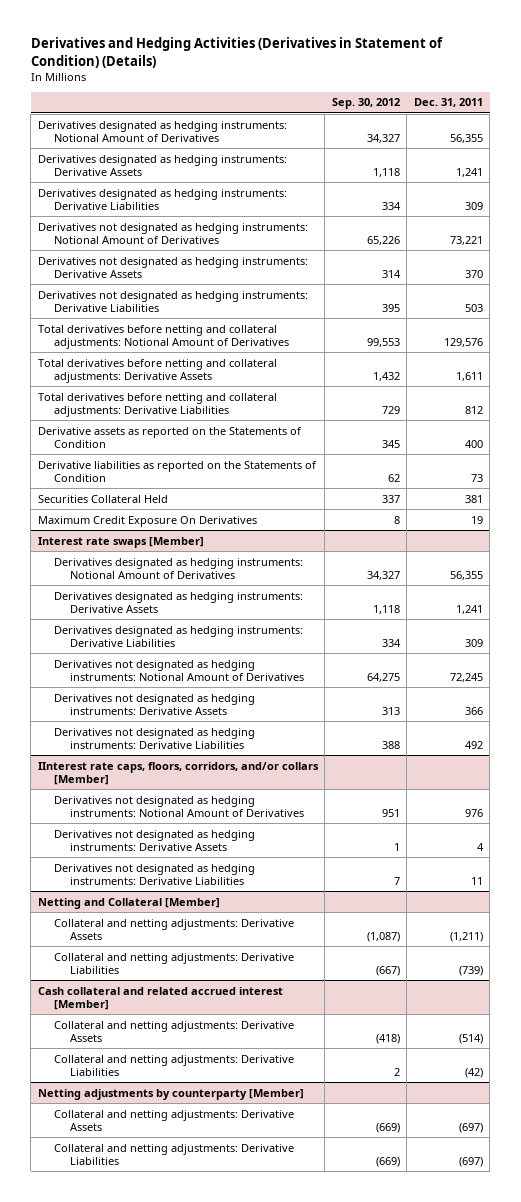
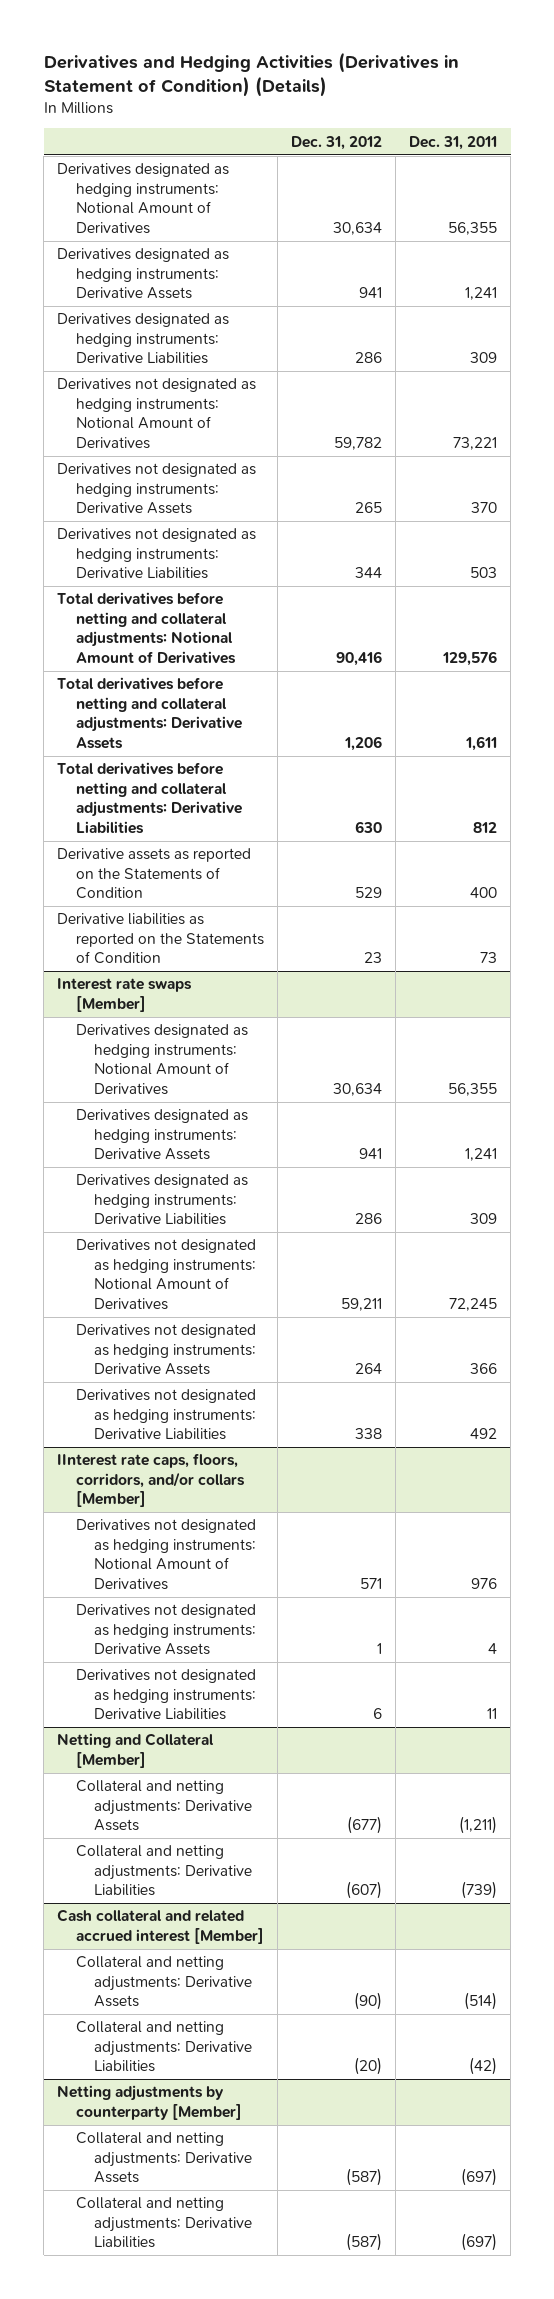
[331,98,400,110] Sep. 30, 2012 -> none
none -> [290,135,382,150] Dec. 31, 2012
[37,494,168,503] Securities Collateral Held -> none
[37,515,257,527] Maximum Credit Exposure On Derivatives -> none

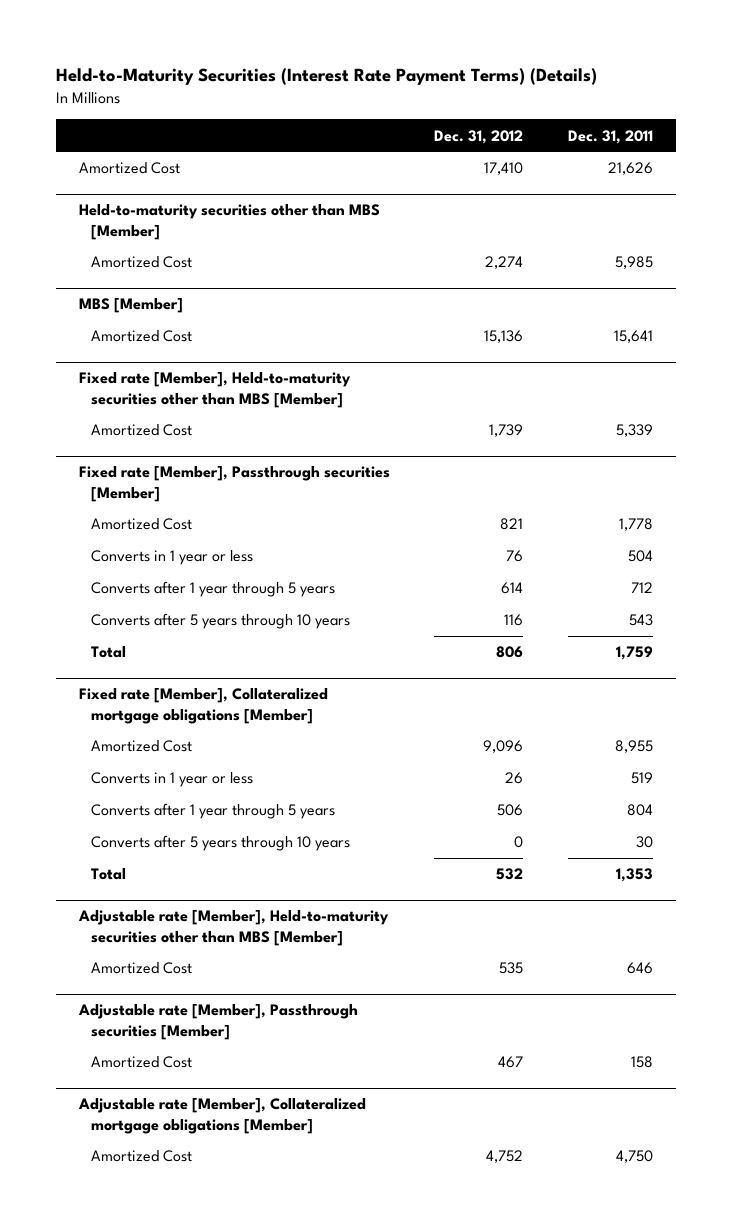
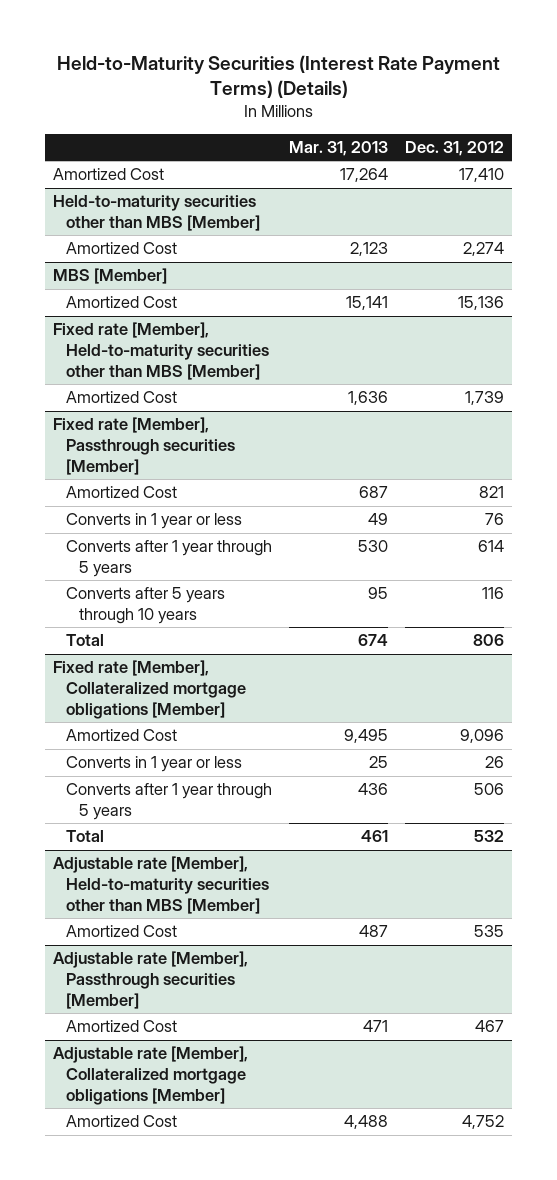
[568,129,654,144] Dec. 31, 2011 -> none
none -> [289,141,389,157] Mar. 31, 2013
[90,835,350,852] Converts after 5 years through 10 years -> none

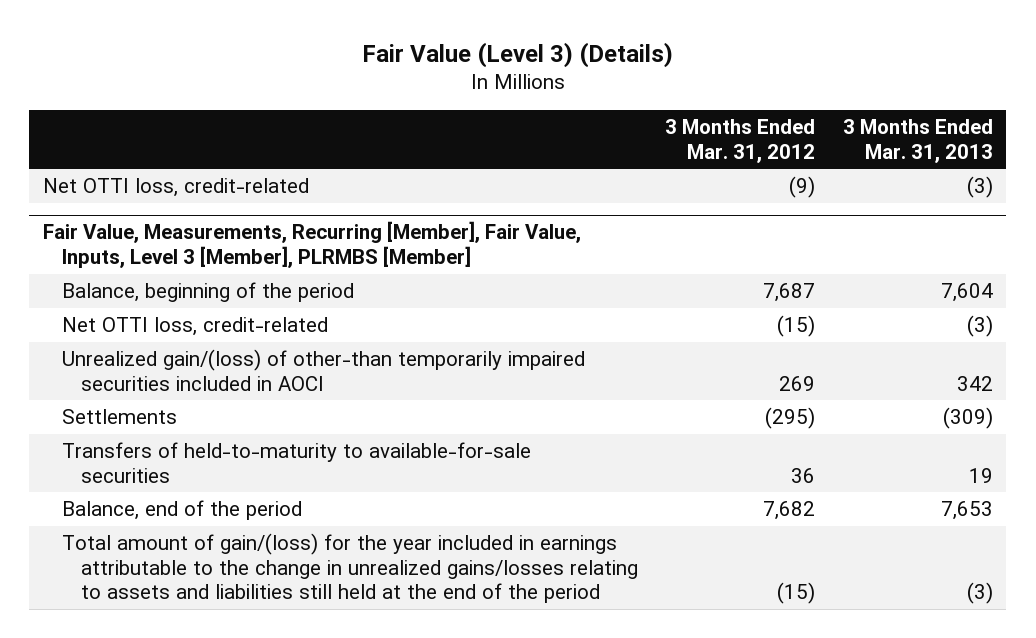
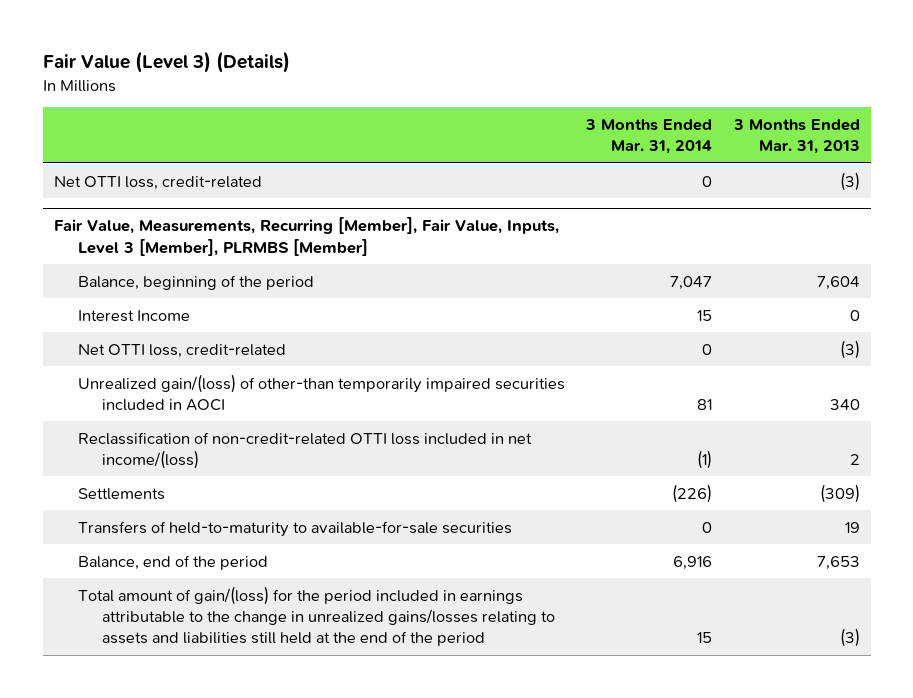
[665,119,816,163] 3 Months Ended Mar. 31, 2012 -> none
none -> [585,119,713,155] 3 Months Ended Mar. 31, 2014
none -> [77,309,190,322] Interest Income
[956,375,993,391] 342 -> [829,398,860,410] 340
none -> [77,431,532,469] Reclassification of non-credit-related OTTI loss included in net income/(loss)
[62,533,638,604] Total amount of gain/(loss) for the year included in earnings attributable to the change in unrealized gains/losses relating to assets and liabilities still held at the end of the period -> [77,585,556,647] Total amount of gain/(loss) for the period included in earnings attributable to the change in unrealized gains/losses relating to assets and liabilities still held at the end of the period

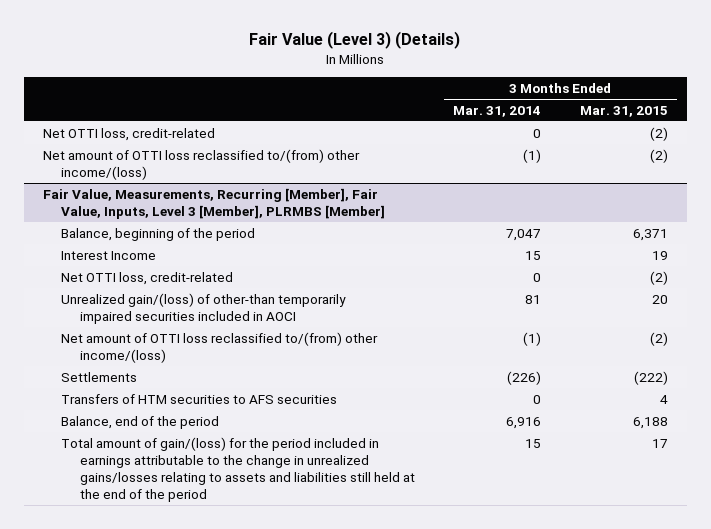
[732,119,860,155] 3 Months Ended Mar. 31, 2013 -> none
none -> [579,105,668,117] Mar. 31, 2015
none -> [43,148,361,180] Net amount of OTTI loss reclassified to/(from) other income/(loss)
[77,431,532,469] Reclassification of non-credit-related OTTI loss included in net income/(loss) -> none
none -> [61,331,379,363] Net amount of OTTI loss reclassified to/(from) other income/(loss)
[77,520,512,537] Transfers of held-to-maturity to available-for-sale securities -> [61,393,338,404] Transfers of HTM securities to AFS securities

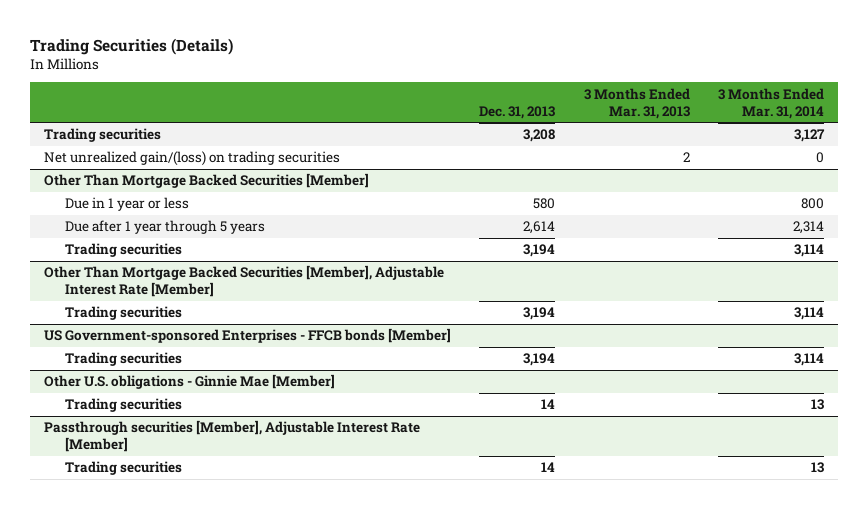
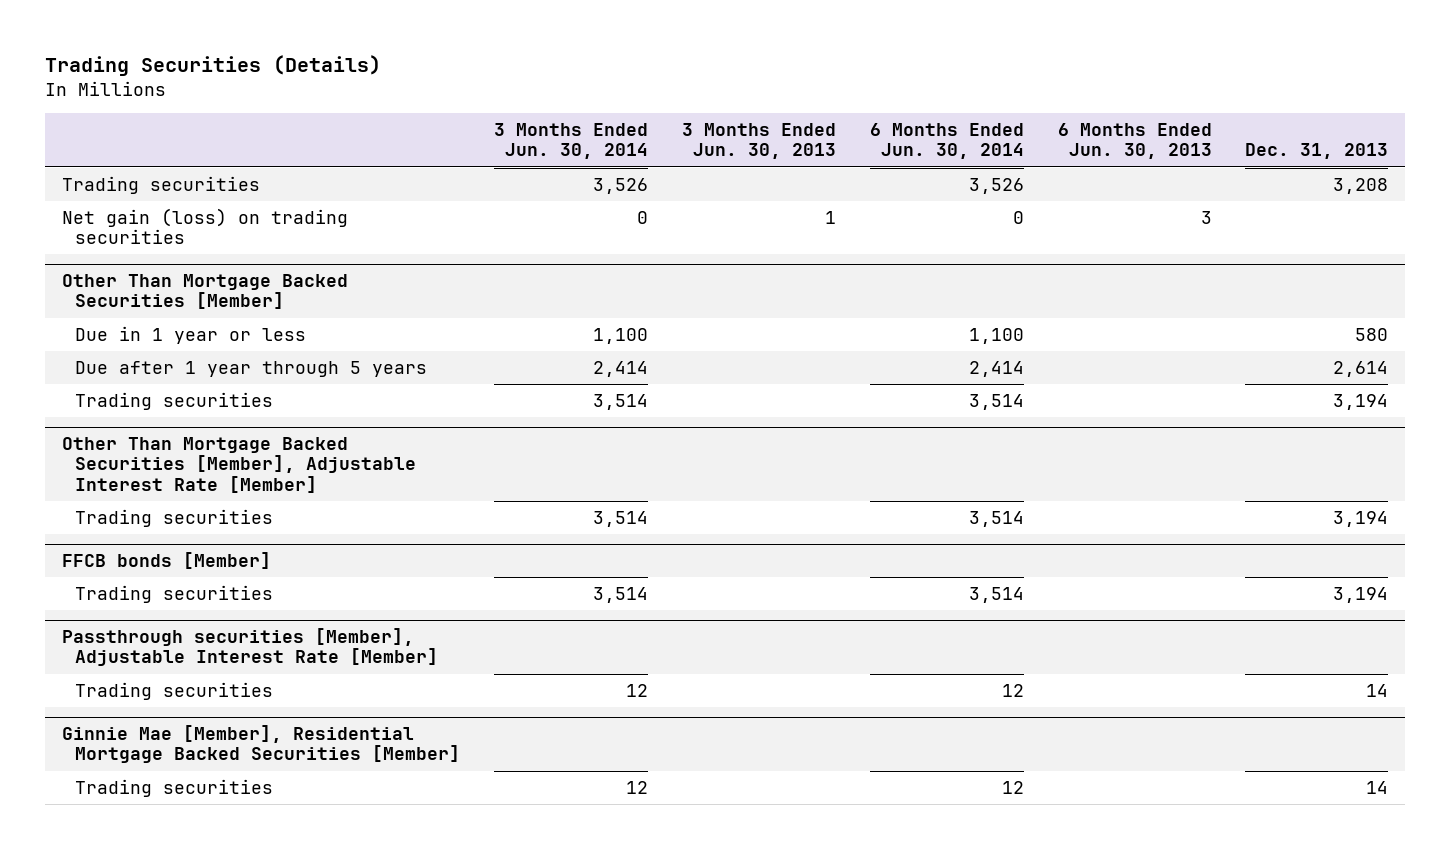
[583,87,690,119] 3 Months Ended Mar. 31, 2013 -> none
[718,87,825,119] 3 Months Ended Mar. 31, 2014 -> none
none -> [494,122,649,160] 3 Months Ended Jun. 30, 2014
none -> [682,122,837,160] 3 Months Ended Jun. 30, 2013
none -> [869,122,1024,160] 6 Months Ended Jun. 30, 2014
none -> [1057,122,1212,160] 6 Months Ended Jun. 30, 2013
[44,151,341,167] Net unrealized gain/(loss) on trading securities -> [62,207,349,245] Net gain (loss) on trading securities
[44,328,452,344] US Government-sponsored Enterprises - FFCB bonds [Member] -> none
none -> [62,552,272,570] FFCB bonds [Member]
[44,374,336,390] Other U.S. obligations - Ginnie Mae [Member] -> none
[64,398,182,413] Trading securities -> none
none -> [62,725,461,764] Ginnie Mae [Member], Residential Mortgage Backed Securities [Member]
none -> [75,778,274,797] Trading securities

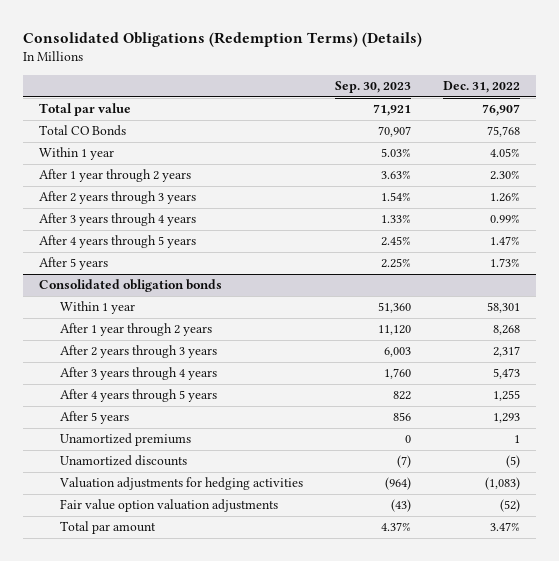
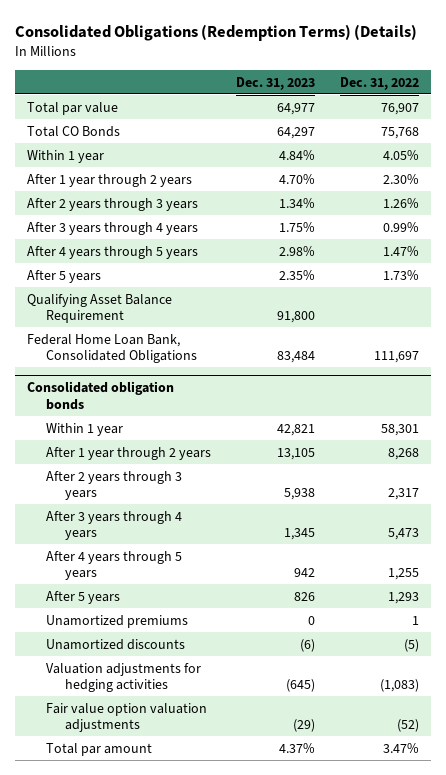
[334,81,411,94] Sep. 30, 2023 -> none
none -> [235,76,315,90] Dec. 31, 2023
none -> [27,293,173,324] Qualifying Asset Balance Requirement
none -> [27,333,197,364] Federal Home Loan Bank, Consolidated Obligations

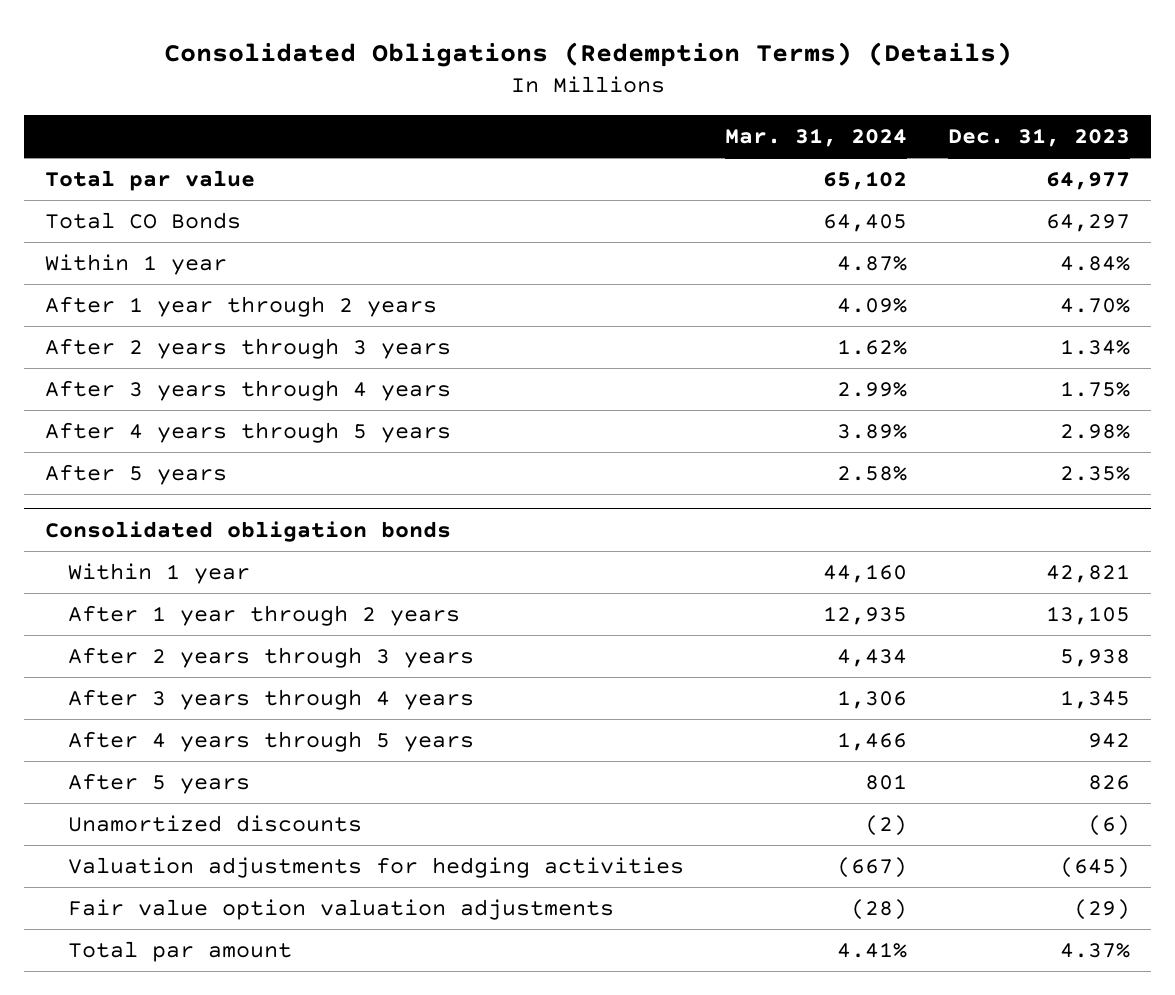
[339,76,419,90] Dec. 31, 2022 -> none
none -> [725,128,908,148] Mar. 31, 2024
[27,293,173,324] Qualifying Asset Balance Requirement -> none
[27,333,197,364] Federal Home Loan Bank, Consolidated Obligations -> none
[45,614,188,628] Unamortized premiums -> none

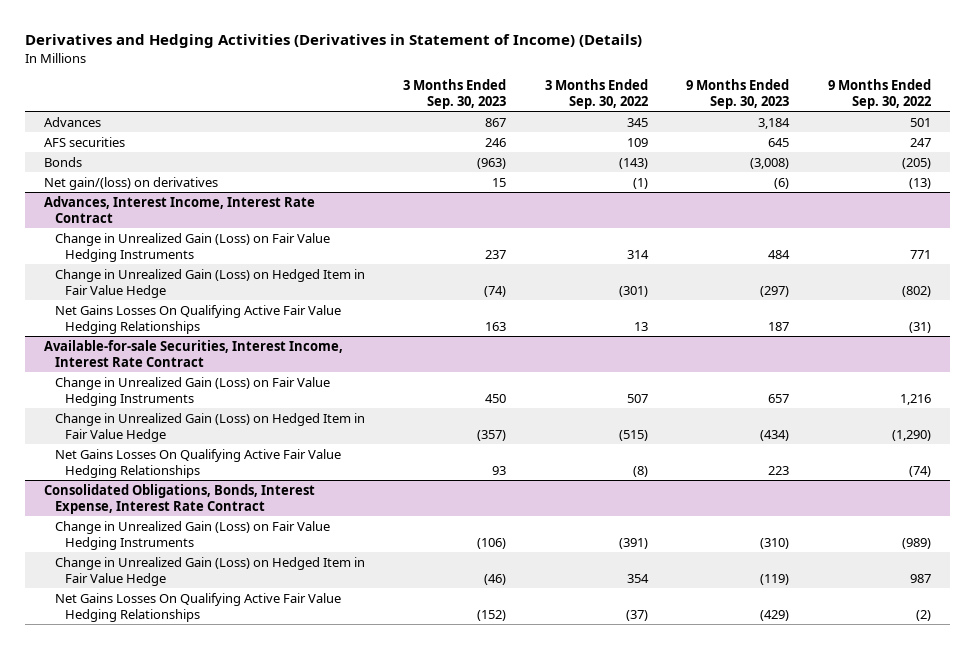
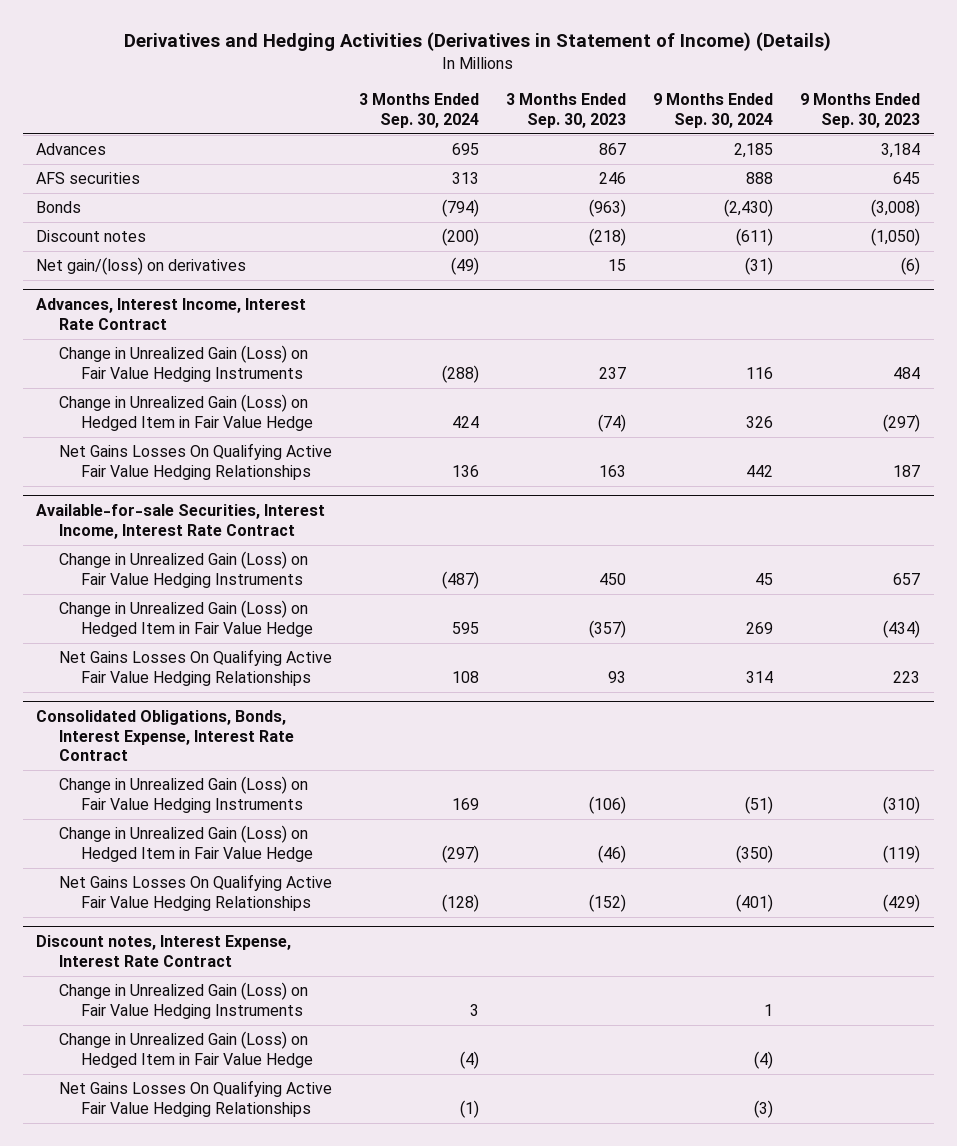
[544,79,648,110] 3 Months Ended Sep. 30, 2022 -> none
[827,79,931,110] 9 Months Ended Sep. 30, 2022 -> none
none -> [359,93,480,128] 3 Months Ended Sep. 30, 2024
none -> [653,93,774,128] 9 Months Ended Sep. 30, 2024
none -> [36,230,147,243] Discount notes
none -> [36,935,292,967] Discount notes, Interest Expense, Interest Rate Contract
none -> [58,982,308,1019] Change in Unrealized Gain (Loss) on Fair Value Hedging Instruments
none -> [58,1031,314,1068] Change in Unrealized Gain (Loss) on Hedged Item in Fair Value Hedge
none -> [58,1080,332,1117] Net Gains Losses On Qualifying Active Fair Value Hedging Relationships

